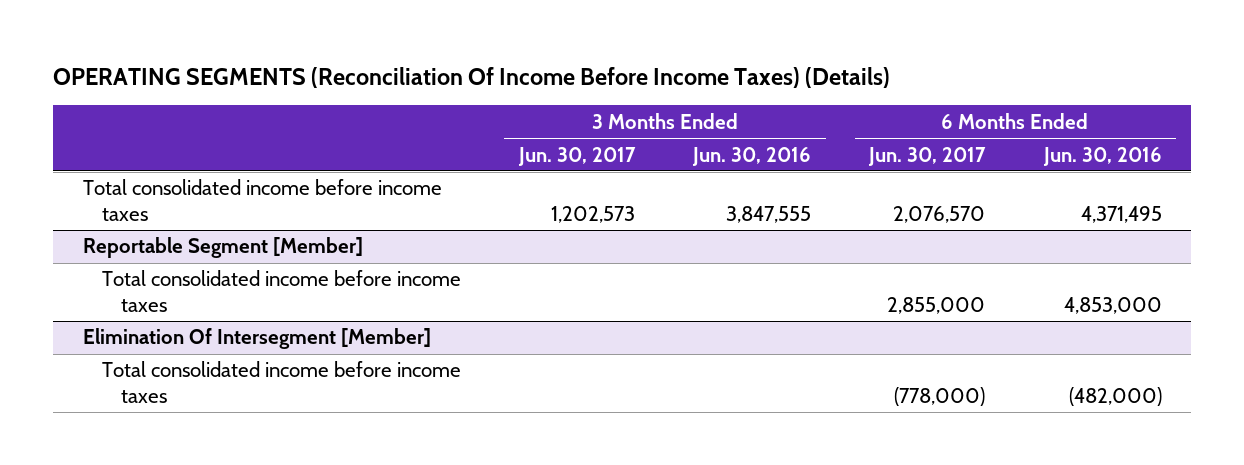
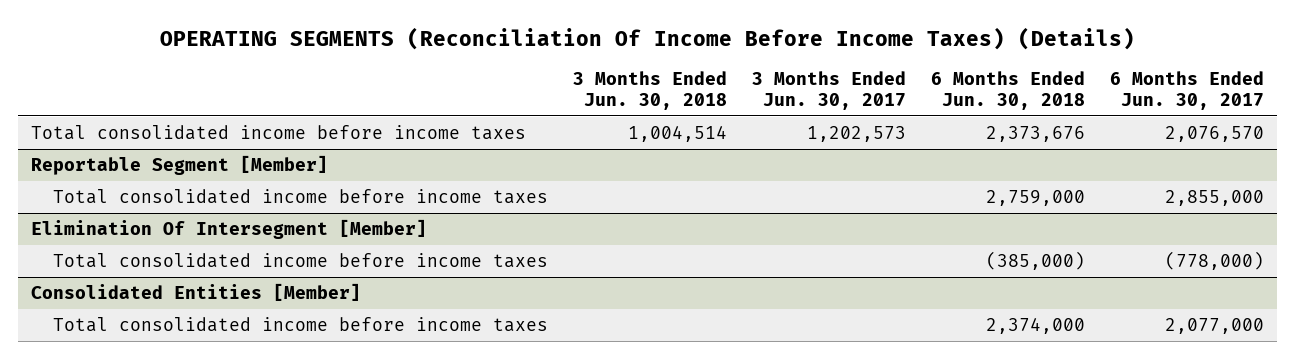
[692,146,812,166] Jun. 30, 2016 -> none
[1042,146,1162,166] Jun. 30, 2016 -> none
none -> [573,71,728,111] 3 Months Ended Jun. 30, 2018
none -> [931,71,1086,111] 6 Months Ended Jun. 30, 2018
none -> [30,282,361,301] Consolidated Entities [Member]
none -> [53,316,549,332] Total consolidated income before income taxes

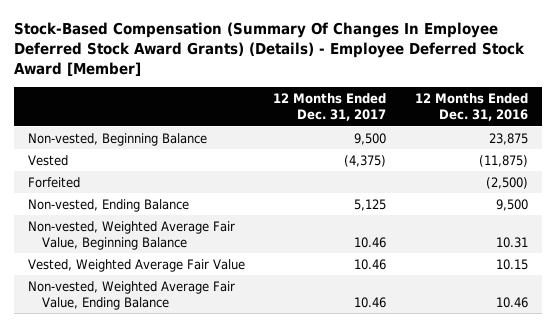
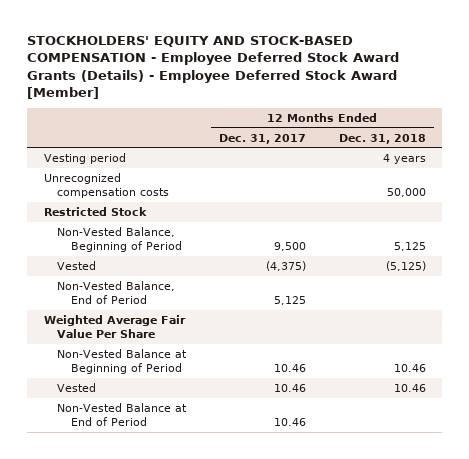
[13,22,525,77] Stock-Based Compensation (Summary Of Changes In Employee Deferred Stock Award Grants) (Details) - Employee Deferred Stock Award [Member] -> [27,35,400,99] STOCKHOLDERS' EQUITY AND STOCK-BASED COMPENSATION - Employee Deferred Stock Award Grants (Details) - Employee Deferred Stock Award [Member]
[414,93,528,122] 12 Months Ended Dec. 31, 2016 -> none
none -> [338,133,426,144] Dec. 31, 2018
none -> [43,152,126,164] Vesting period
none -> [43,172,170,199] Unrecognized compensation costs
none -> [43,206,147,216] Restricted Stock
[28,132,208,146] Non-vested, Beginning Balance -> [57,226,182,253] Non-Vested Balance, Beginning of Period
[28,176,81,188] Forfeited -> none
[28,198,190,212] Non-vested, Ending Balance -> [57,280,176,305] Non-Vested Balance, End of Period
none -> [43,314,186,339] Weighted Average Fair Value Per Share
[28,220,236,250] Non-vested, Weighted Average Fair Value, Beginning Balance -> [57,348,188,375] Non-Vested Balance at Beginning of Period
[28,258,246,272] Vested, Weighted Average Fair Value -> [57,382,97,392] Vested
[28,280,236,310] Non-vested, Weighted Average Fair Value, Ending Balance -> [57,402,188,427] Non-Vested Balance at End of Period

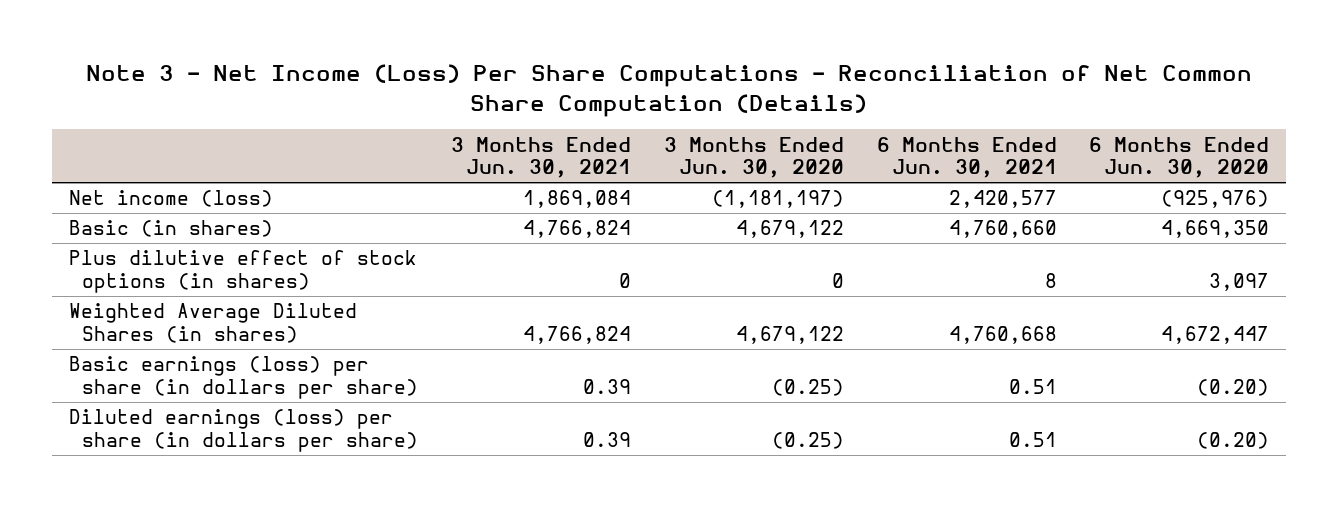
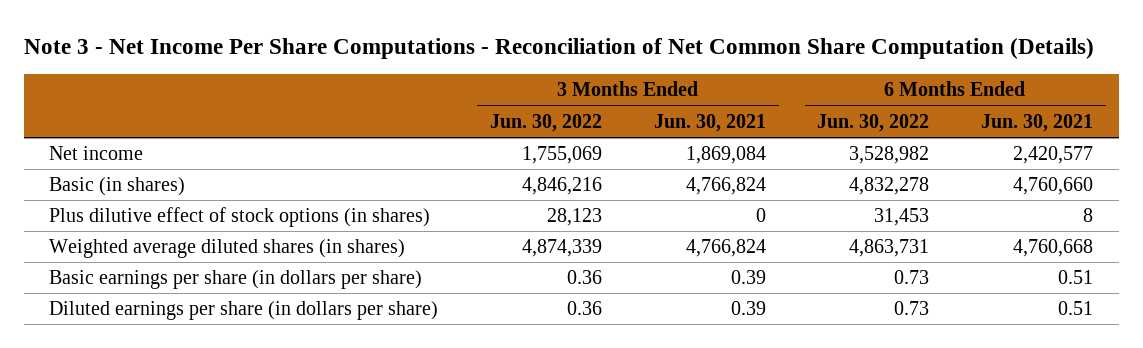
[86,64,1253,117] Note 3 - Net Income (Loss) Per Share Computations - Reconciliation of Net Common Share Computation (Details) -> [23,38,1094,60] Note 3 - Net Income Per Share Computations - Reconciliation of Net Common Share Computation (Details)
[663,136,844,179] 3 Months Ended Jun. 30, 2020 -> none
[1089,136,1270,179] 6 Months Ended Jun. 30, 2020 -> none
none -> [490,113,603,132] Jun. 30, 2022
none -> [817,113,930,132] Jun. 30, 2022
[68,190,273,208] Net income (loss) -> [49,146,144,161] Net income
[68,303,357,343] Weighted Average Diluted Shares (in shares) -> [49,239,406,259] Weighted average diluted shares (in shares)
[68,356,418,399] Basic earnings (loss) per share (in dollars per share) -> [49,270,423,290] Basic earnings per share (in dollars per share)
[68,409,418,452] Diluted earnings (loss) per share (in dollars per share) -> [49,301,439,321] Diluted earnings per share (in dollars per share)

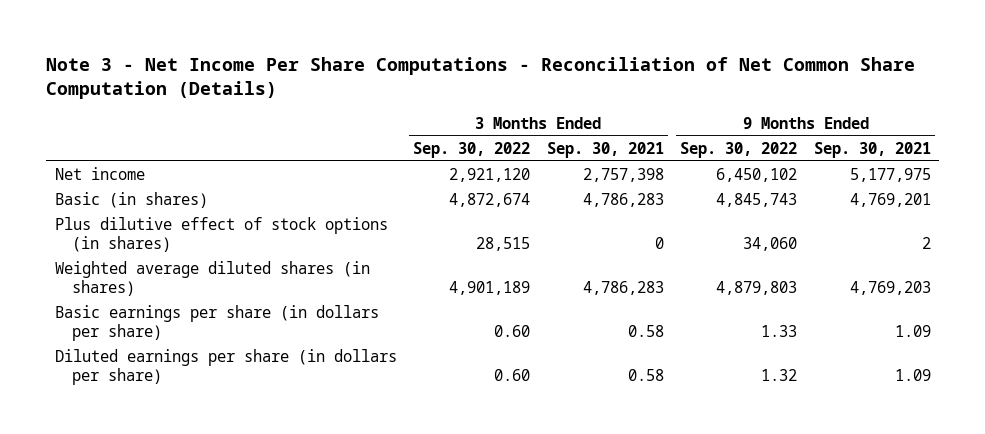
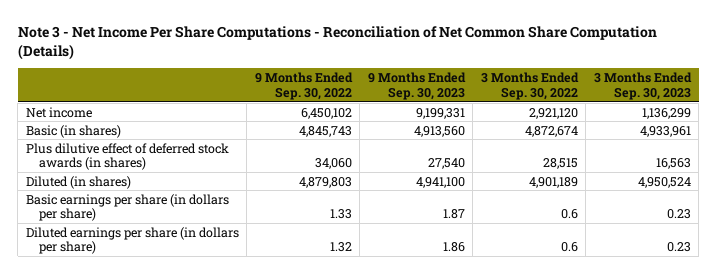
[546,141,664,158] Sep. 30, 2021 -> none
[813,141,931,158] Sep. 30, 2021 -> none
none -> [367,72,466,100] 9 Months Ended Sep. 30, 2023
none -> [593,72,692,100] 3 Months Ended Sep. 30, 2023
[54,217,388,253] Plus dilutive effect of stock options (in shares) -> [25,142,229,171] Plus dilutive effect of deferred stock awards (in shares)
[54,261,370,297] Weighted average diluted shares (in shares) -> [25,175,131,189] Diluted (in shares)
[494,325,531,338] 0.60 -> [560,209,578,220] 0.6
[494,369,531,382] 0.60 -> [560,242,578,253] 0.6

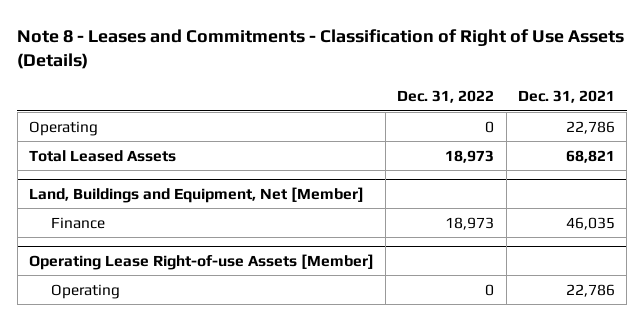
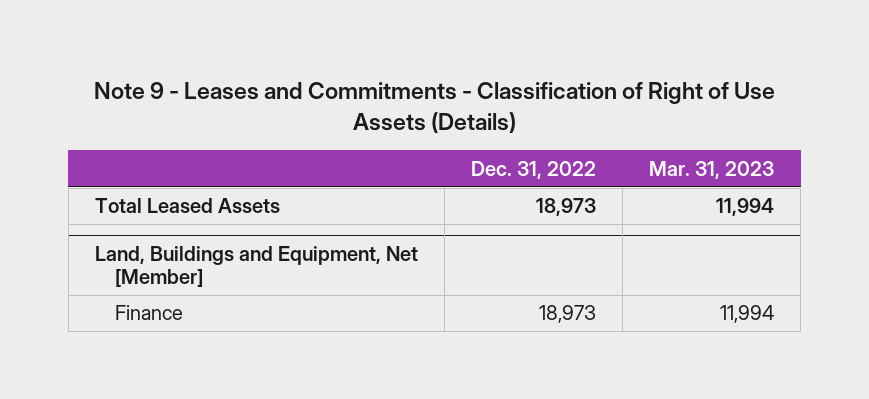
[17,28,625,69] Note 8 - Leases and Commitments - Classification of Right of Use Assets (Details) -> [93,82,775,134] Note 9 - Leases and Commitments - Classification of Right of Use Assets (Details)
[517,90,615,104] Dec. 31, 2021 -> none
none -> [649,160,775,179] Mar. 31, 2023
[28,120,98,136] Operating -> none
[28,253,374,270] Operating Lease Right-of-use Assets [Member] -> none
[51,283,121,299] Operating -> none

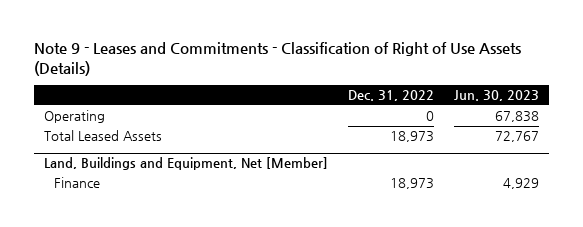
[649,160,775,179] Mar. 31, 2023 -> none
none -> [454,90,540,102] Jun. 30, 2023
none -> [43,110,105,124] Operating

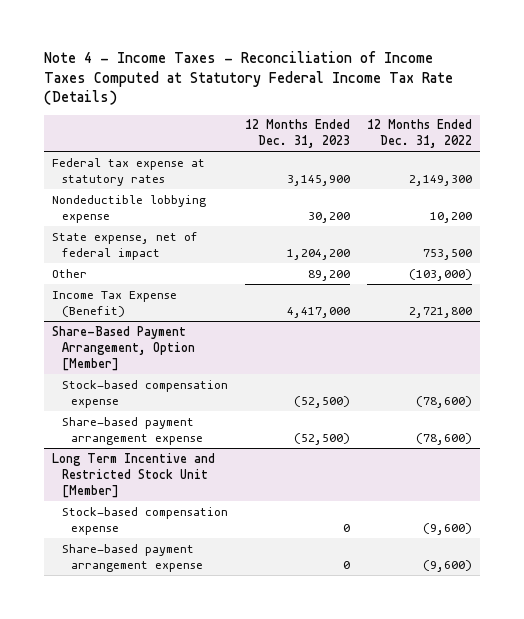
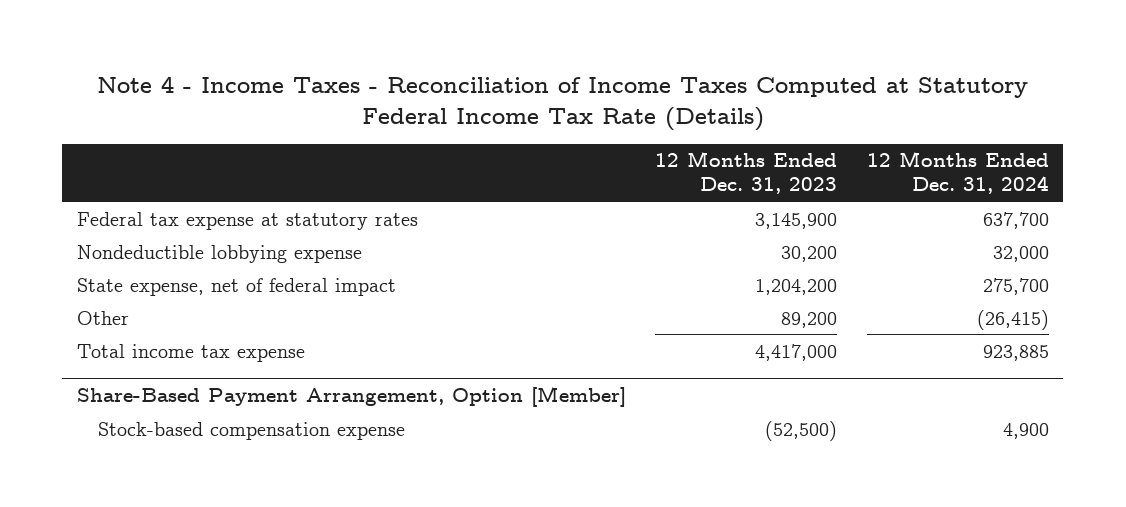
[366,119,472,149] 12 Months Ended Dec. 31, 2022 -> none
none -> [866,151,1049,195] 12 Months Ended Dec. 31, 2024
[52,290,178,317] Income Tax Expense (Benefit) -> [77,343,306,362] Total income tax expense
[61,416,203,445] Share-based payment arrangement expense -> none
[52,452,216,498] Long Term Incentive and Restricted Stock Unit [Member] -> none
[61,506,228,535] Stock-based compensation expense -> none
[61,543,203,572] Share-based payment arrangement expense -> none

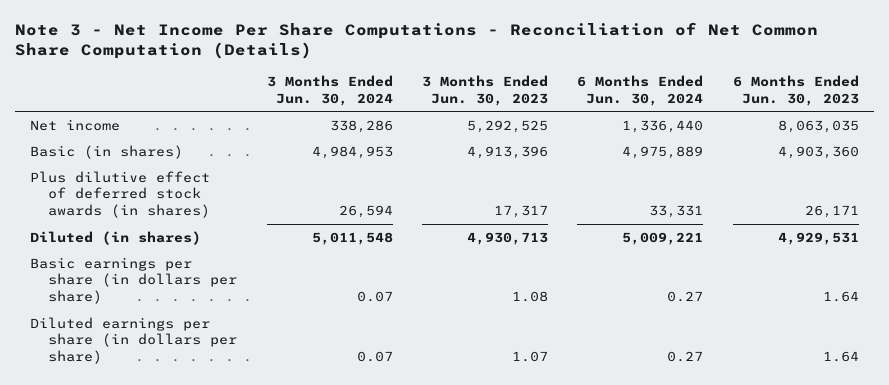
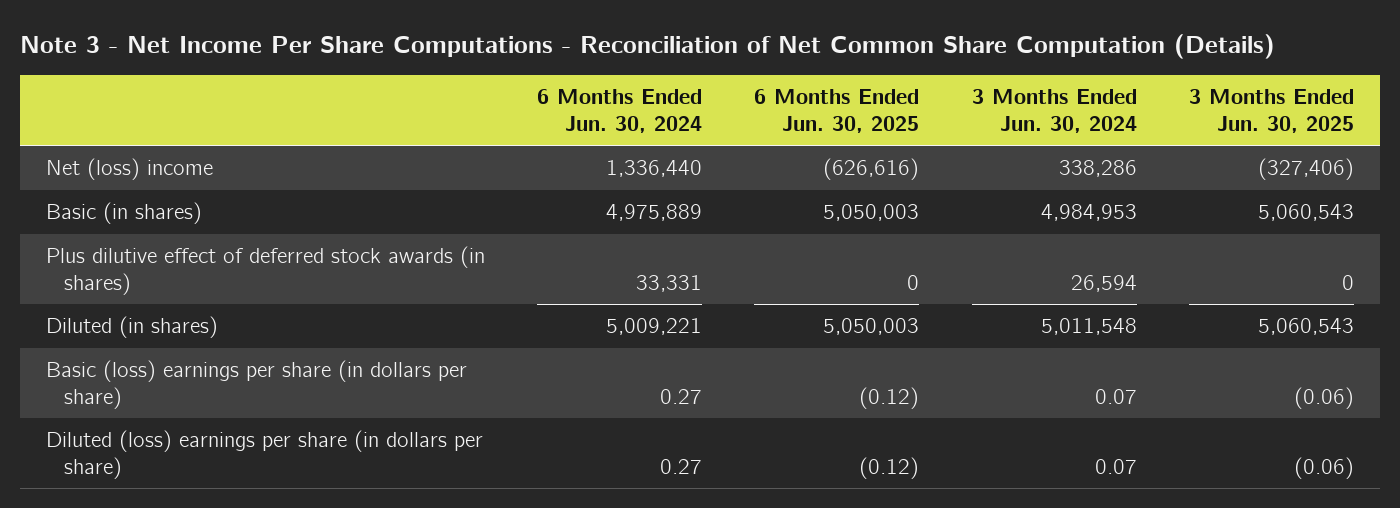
[422,75,549,106] 3 Months Ended Jun. 30, 2023 -> none
[732,75,859,106] 6 Months Ended Jun. 30, 2023 -> none
none -> [754,89,920,133] 6 Months Ended Jun. 30, 2025
none -> [1189,89,1355,133] 3 Months Ended Jun. 30, 2025
[29,118,120,131] Net income -> [45,158,213,181] Net (loss) income
[29,256,238,305] Basic earnings per share (in dollars per share) -> [45,360,467,410] Basic (loss) earnings per share (in dollars per share)
[29,316,238,365] Diluted earnings per share (in dollars per share) -> [45,430,483,480] Diluted (loss) earnings per share (in dollars per share)

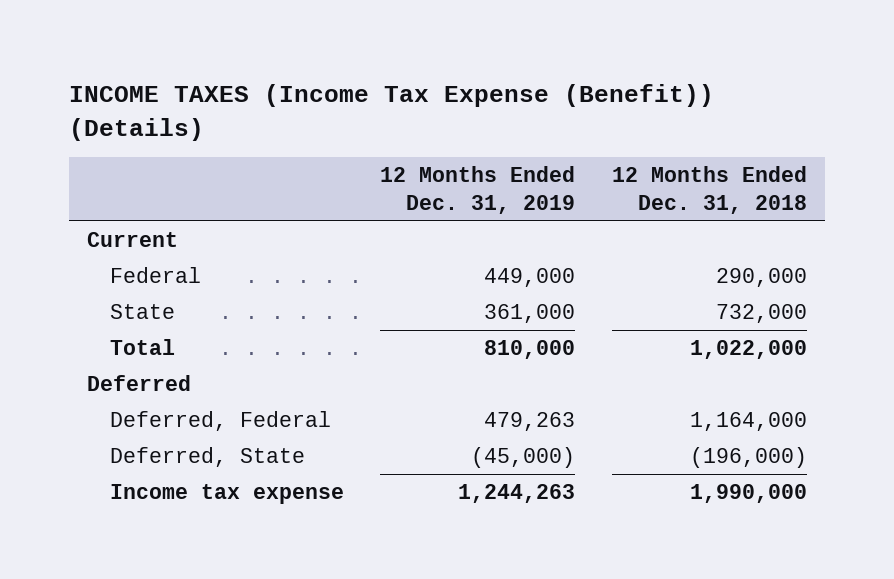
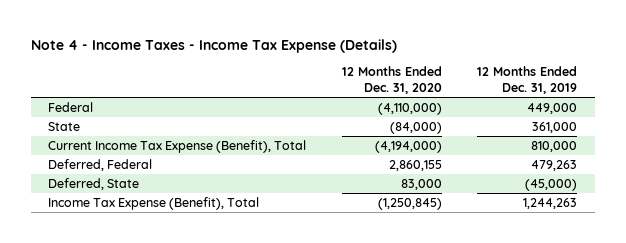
[68,84,714,141] INCOME TAXES (Income Tax Expense (Benefit)) (Details) -> [30,38,397,53] Note 4 - Income Taxes - Income Tax Expense (Details)
[611,166,807,214] 12 Months Ended Dec. 31, 2018 -> none
none -> [341,66,442,94] 12 Months Ended Dec. 31, 2020
[87,232,179,248] Current -> none
[87,375,192,392] Deferred -> none
[109,339,175,356] Total -> [48,139,307,153] Current Income Tax Expense (Benefit), Total
[109,484,344,505] Income tax expense -> [48,196,260,210] Income Tax Expense (Benefit), Total

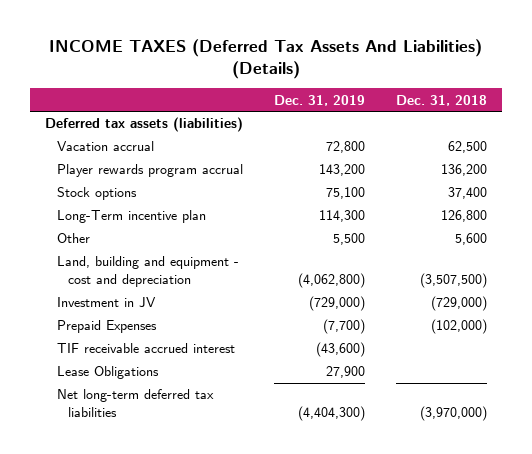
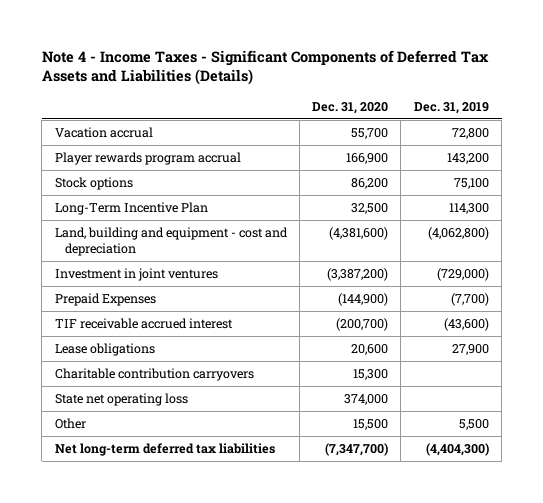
[49,39,483,80] INCOME TAXES (Deferred Tax Assets And Liabilities) (Details) -> [41,49,489,86] Note 4 - Income Taxes - Significant Components of Deferred Tax Assets and Liabilities (Details)
[395,94,487,106] Dec. 31, 2018 -> none
none -> [312,101,389,114] Dec. 31, 2020
[45,117,244,133] Deferred tax assets (liabilities) -> none
[56,210,206,224] Long-Term incentive plan -> [54,201,208,215] Long-Term Incentive Plan
[56,297,156,308] Investment in JV -> [54,267,218,281] Investment in joint ventures
[56,366,159,380] Lease Obligations -> [54,342,155,356] Lease obligations
none -> [54,367,254,381] Charitable contribution carryovers
none -> [54,392,188,406] State net operating loss
[56,233,90,244] Other -> [54,417,86,429] Other

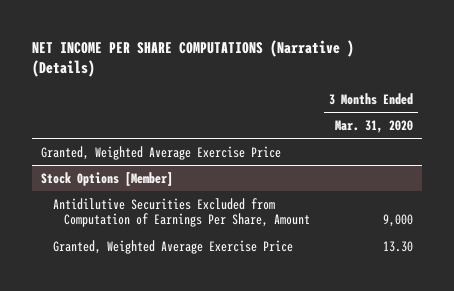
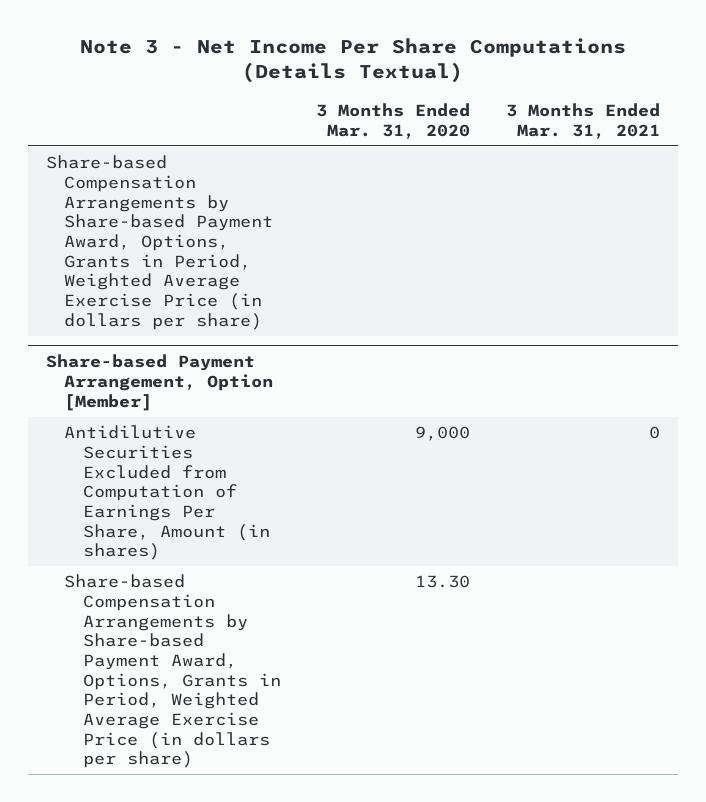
[31,39,354,78] NET INCOME PER SHARE COMPUTATIONS (Narrative ) (Details) -> [79,38,626,84] Note 3 - Net Income Per Share Computations (Details Textual)
none -> [506,103,661,139] 3 Months Ended Mar. 31, 2021
[41,145,282,160] Granted, Weighted Average Exercise Price -> [45,155,274,330] Share-based Compensation Arrangements by Share-based Payment Award, Options, Grants in Period, Weighted Average Exercise Price (in dollars per share)
[41,171,174,186] Stock Options [Member] -> [45,354,274,411] Share-based Payment Arrangement, Option [Member]
[52,197,310,228] Antidilutive Securities Excluded from Computation of Earnings Per Share, Amount -> [64,425,270,561] Antidilutive Securities Excluded from Computation of Earnings Per Share, Amount (in shares)
[52,239,293,254] Granted, Weighted Average Exercise Price -> [64,574,281,769] Share-based Compensation Arrangements by Share-based Payment Award, Options, Grants in Period, Weighted Average Exercise Price (in dollars per share)

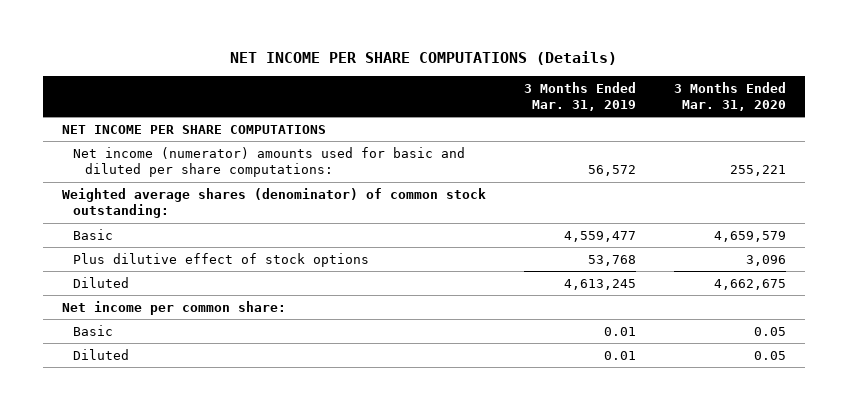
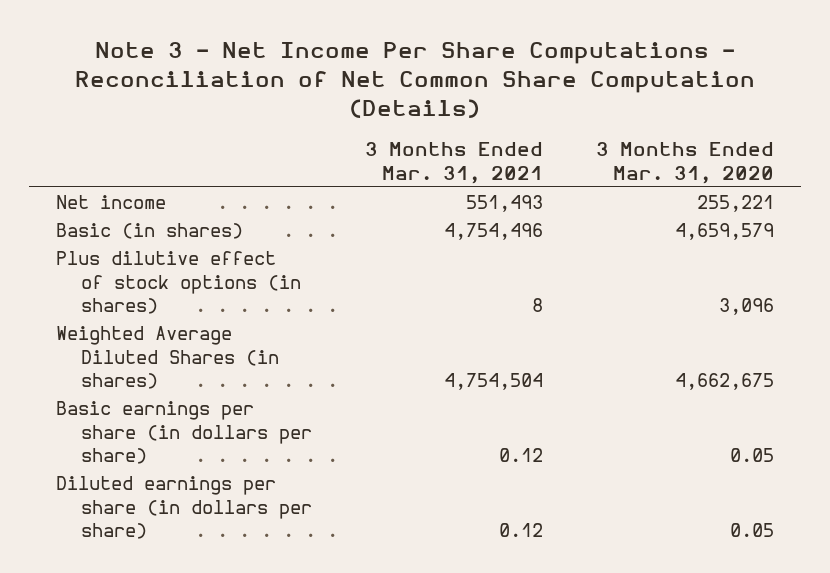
[229,50,617,65] NET INCOME PER SHARE COMPUTATIONS (Details) -> [75,42,756,119] Note 3 - Net Income Per Share Computations - Reconciliation of Net Common Share Computation (Details)
[523,81,636,111] 3 Months Ended Mar. 31, 2019 -> none
none -> [364,142,543,184] 3 Months Ended Mar. 31, 2021
[61,124,326,134] NET INCOME PER SHARE COMPUTATIONS -> none
[61,187,486,219] Weighted average shares (denominator) of common stock outstanding: -> none
[61,300,286,315] Net income per common share: -> none
[73,146,466,178] Net income (numerator) amounts used for basic and diluted per share computations: -> [55,195,166,210] Net income
[73,228,114,240] Basic -> [55,223,243,240] Basic (in shares)
[73,252,370,267] Plus dilutive effect of stock options -> [55,251,301,314] Plus dilutive effect of stock options (in shares)
[73,276,130,288] Diluted -> [55,326,279,389] Weighted Average Diluted Shares (in shares)
[73,324,114,336] Basic -> [55,401,312,464] Basic earnings per share (in dollars per share)
[73,348,130,360] Diluted -> [55,476,312,539] Diluted earnings per share (in dollars per share)

